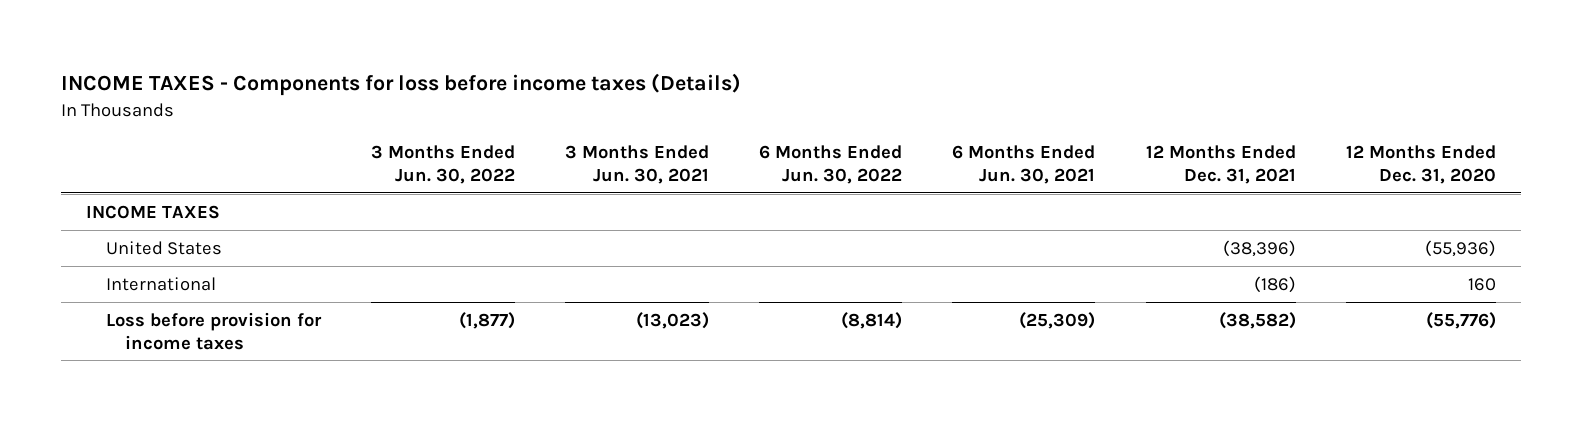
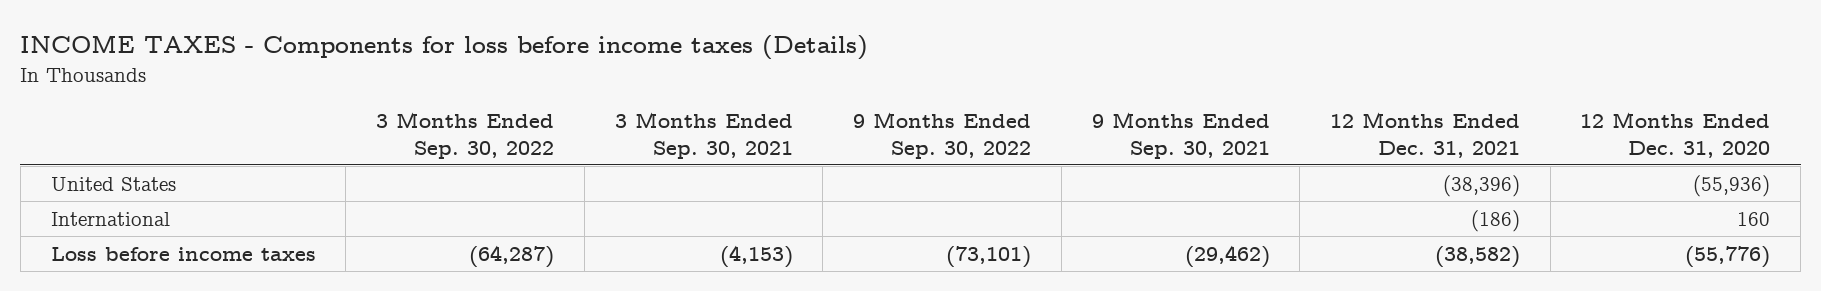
[370,144,515,184] 3 Months Ended Jun. 30, 2022 -> none
[565,144,710,184] 3 Months Ended Jun. 30, 2021 -> none
[759,144,903,184] 6 Months Ended Jun. 30, 2022 -> none
[952,144,1096,184] 6 Months Ended Jun. 30, 2021 -> none
none -> [376,111,555,159] 3 Months Ended Sep. 30, 2022
none -> [614,111,793,159] 3 Months Ended Sep. 30, 2021
none -> [853,111,1032,159] 9 Months Ended Sep. 30, 2022
none -> [1091,111,1270,159] 9 Months Ended Sep. 30, 2021
[86,204,221,219] INCOME TAXES -> none
[105,311,322,350] Loss before provision for income taxes -> [50,246,316,261] Loss before income taxes

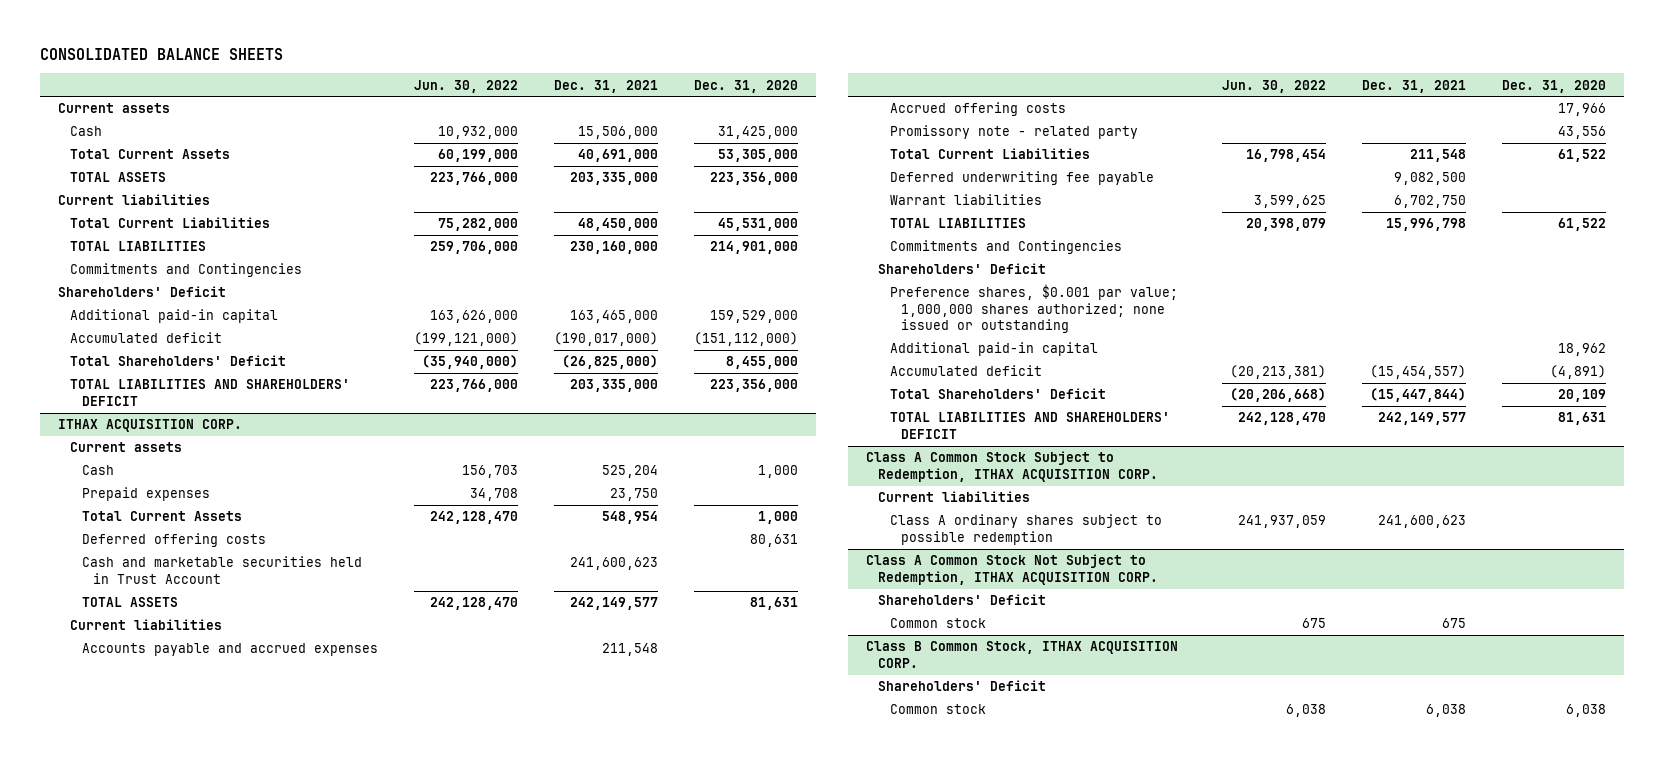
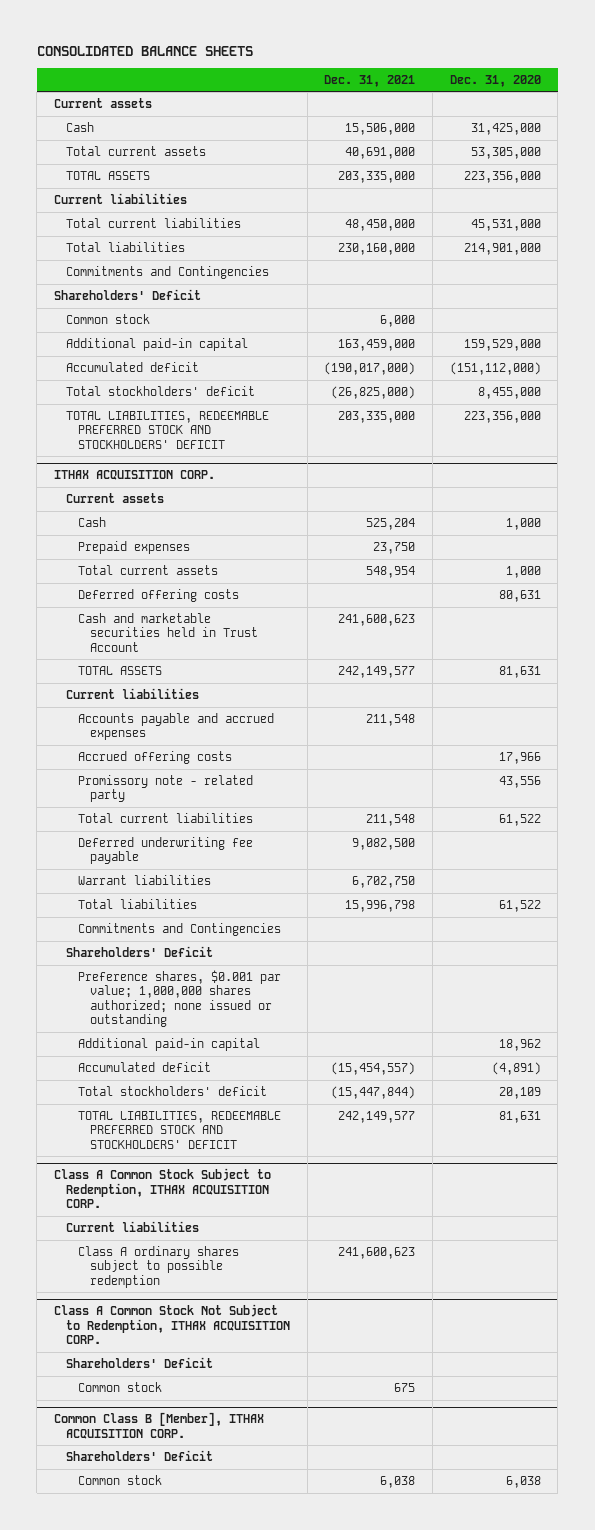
[413,79,518,93] Jun. 30, 2022 -> none
[69,149,230,160] Total Current Assets -> [66,146,207,157] Total current assets
[69,217,270,229] Total Current Liabilities -> [66,218,242,229] Total current liabilities
[69,241,206,252] TOTAL LIABILITIES -> [66,242,186,253] Total liabilities
none -> [66,314,151,325] Common stock
[569,310,658,324] 163,465,000 -> [338,339,416,352] 163,459,000
[69,355,286,367] Total Shareholders' Deficit -> [66,386,256,397] Total stockholders' deficit
[69,379,350,406] TOTAL LIABILITIES AND SHAREHOLDERS' DEFICIT -> [66,411,270,449] TOTAL LIABILITIES, REDEEMABLE PREFERRED STOCK AND STOCKHOLDERS' DEFICIT
[81,511,242,522] Total Current Assets -> [78,565,219,576] Total current assets
[889,148,1090,160] Total Current Liabilities -> [78,813,254,824] Total current liabilities
[889,218,1026,229] TOTAL LIABILITIES -> [78,899,198,910] Total liabilities
[889,388,1106,400] Total Shareholders' Deficit -> [78,1086,268,1097] Total stockholders' deficit
[889,412,1170,439] TOTAL LIABILITIES AND SHAREHOLDERS' DEFICIT -> [78,1111,282,1149] TOTAL LIABILITIES, REDEEMABLE PREFERRED STOCK AND STOCKHOLDERS' DEFICIT
[866,641,1179,668] Class B Common Stock, ITHAX ACQUISITION CORP. -> [54,1412,265,1439] Common Class B [Member], ITHAX ACQUISITION CORP.

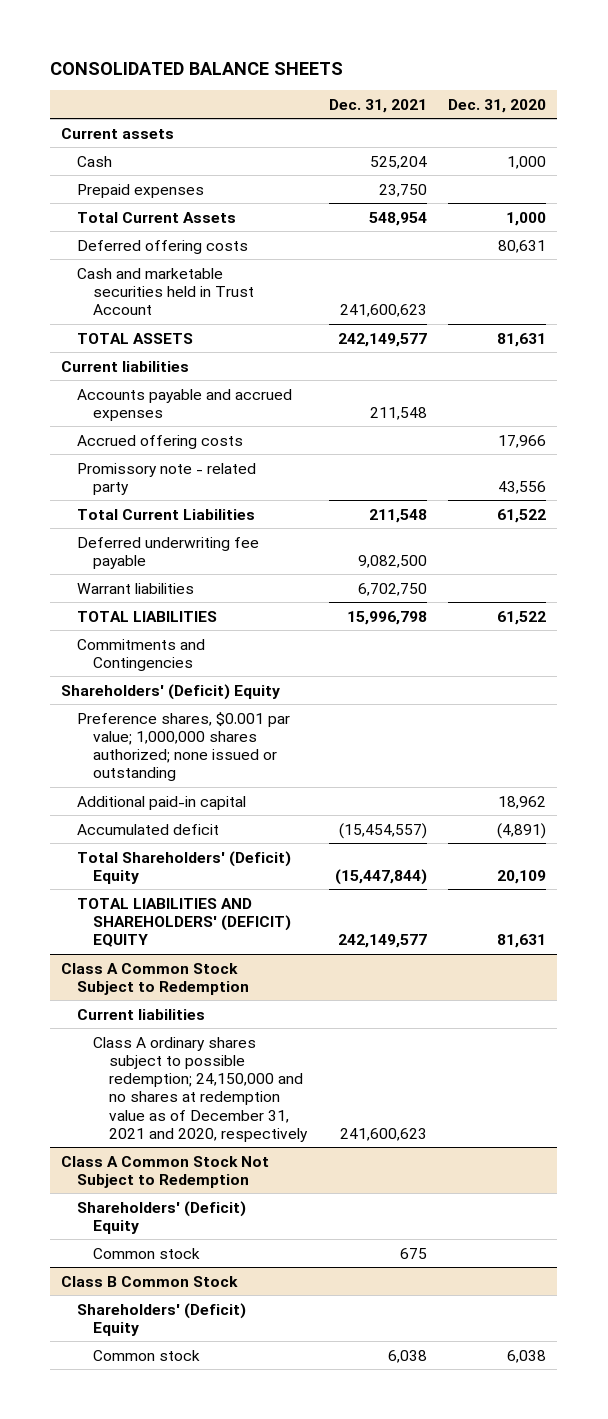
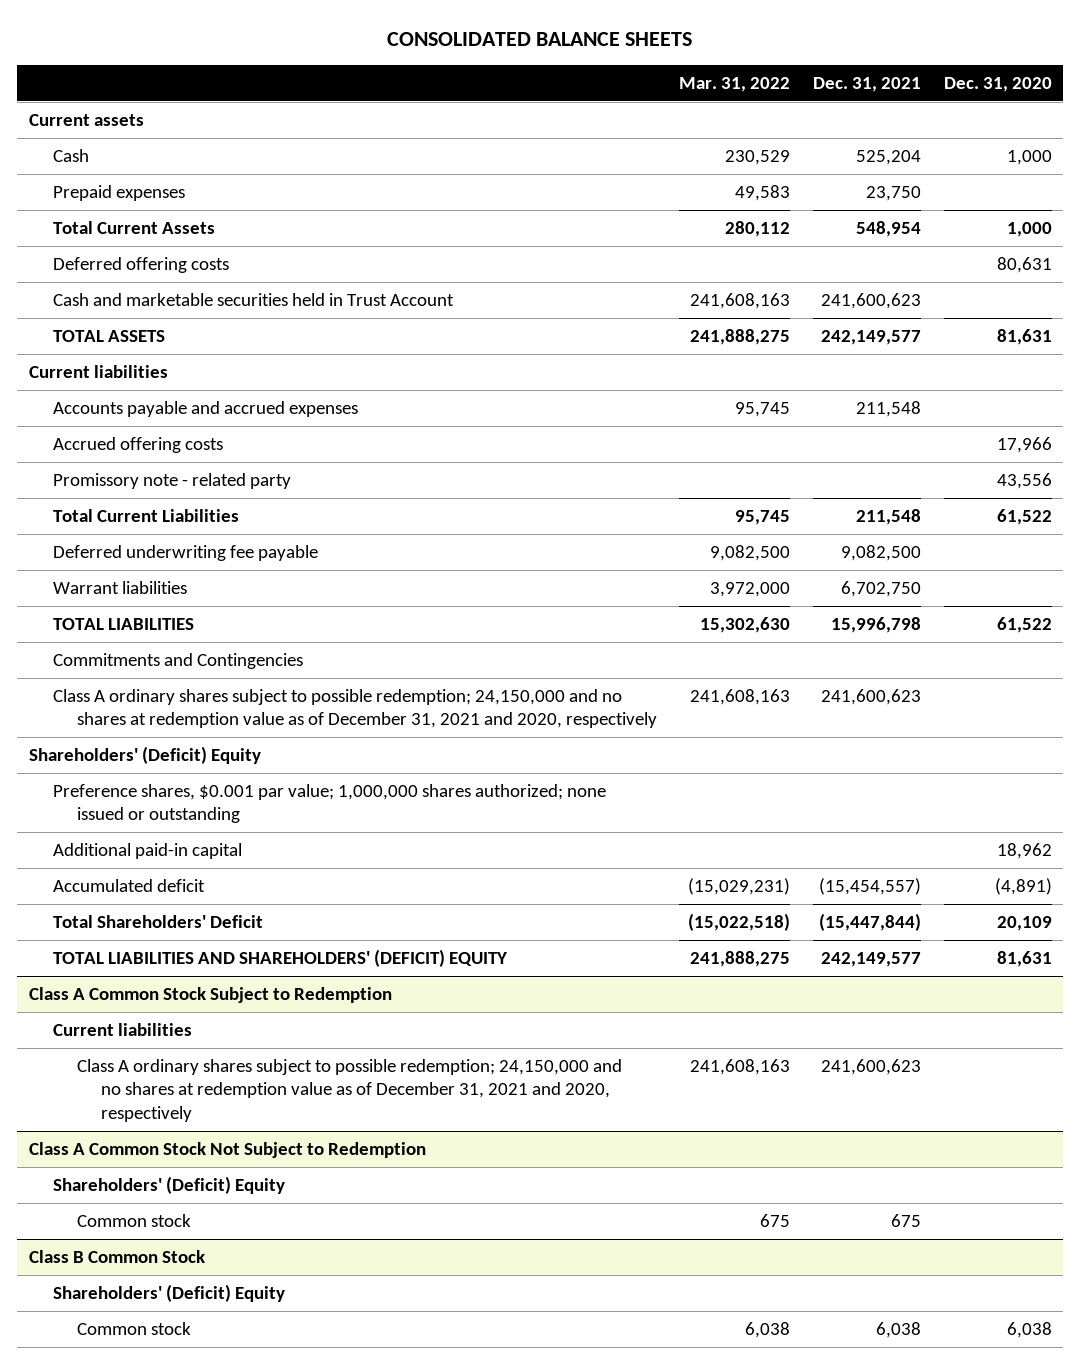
none -> [679,76,791,92] Mar. 31, 2022
none -> [52,689,657,729] Class A ordinary shares subject to possible redemption; 24,150,000 and no shares at redemption value as of December 31, 2021 and 2020, respectively
[76,850,291,884] Total Shareholders' (Deficit) Equity -> [52,915,263,929] Total Shareholders' Deficit

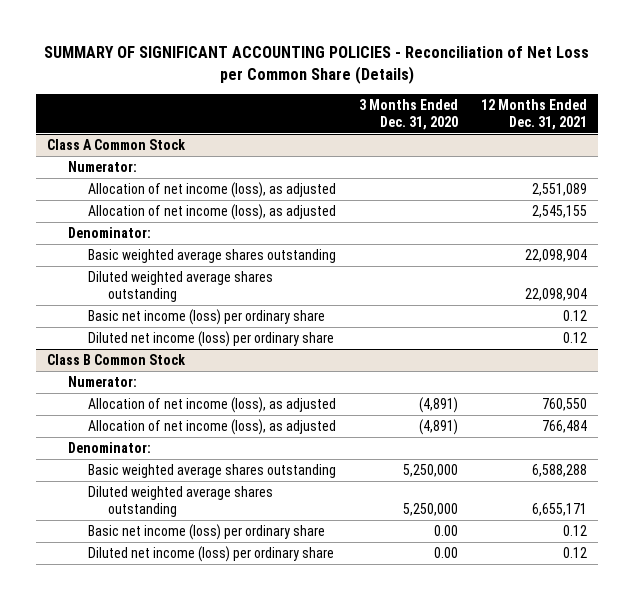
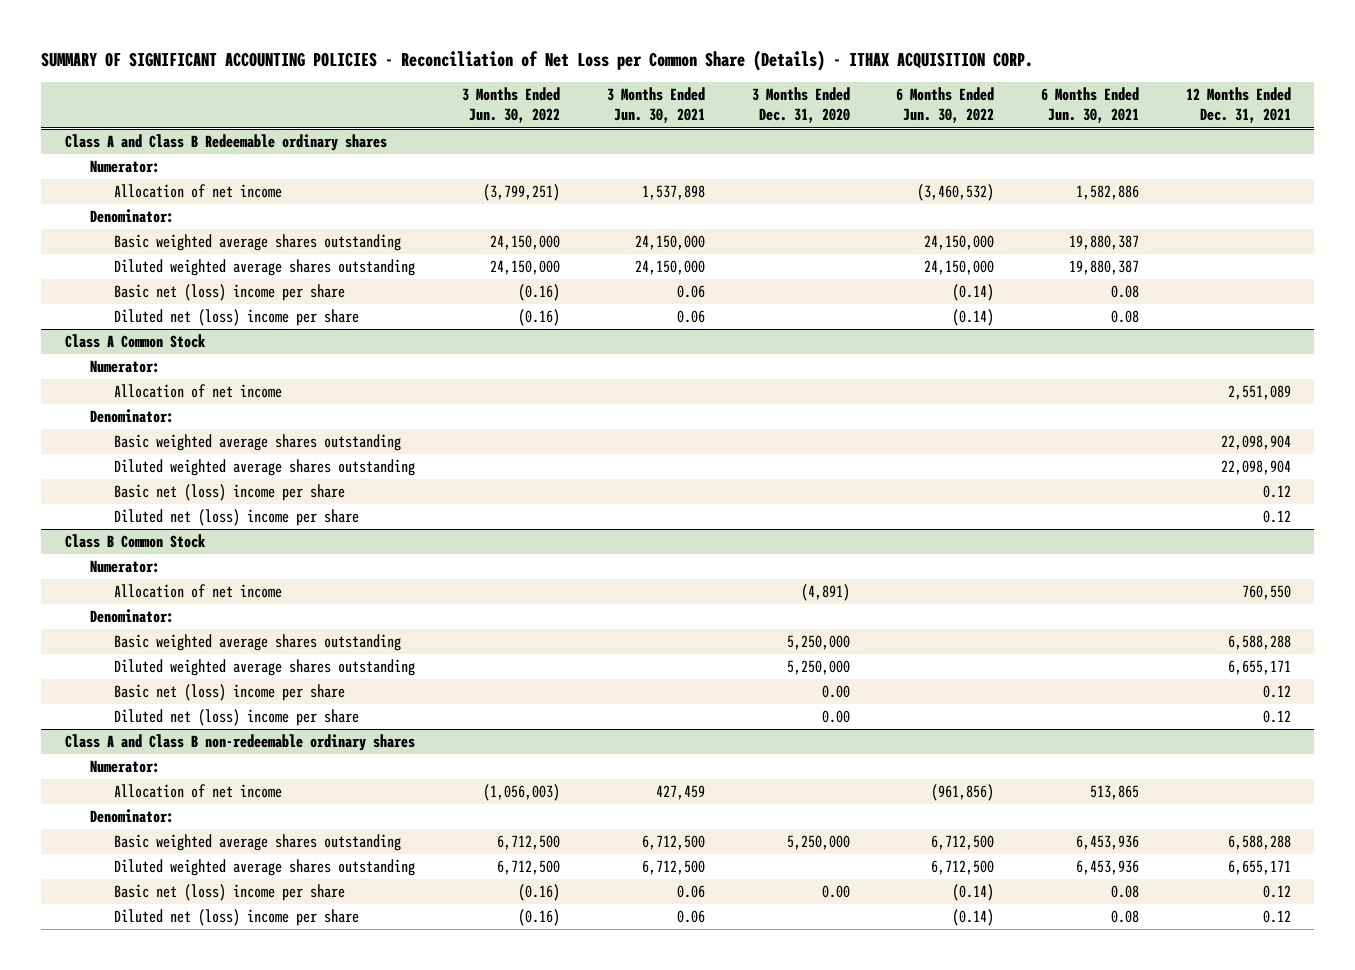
[44,45,590,84] SUMMARY OF SIGNIFICANT ACCOUNTING POLICIES - Reconciliation of Net Loss per Common Share (Details) -> [41,50,1034,72] SUMMARY OF SIGNIFICANT ACCOUNTING POLICIES - Reconciliation of Net Loss per Common Share (Details) - ITHAX ACQUISITION CORP.
none -> [462,87,561,124] 3 Months Ended Jun. 30, 2022
none -> [606,87,705,124] 3 Months Ended Jun. 30, 2021
none -> [896,87,995,124] 6 Months Ended Jun. 30, 2022
none -> [1041,87,1140,124] 6 Months Ended Jun. 30, 2021
none -> [64,134,387,152] Class A and Class B Redeemable ordinary shares
none -> [89,160,160,174] Numerator:
none -> [114,184,283,199] Allocation of net income
none -> [89,209,174,224] Denominator:
none -> [114,234,402,252] Basic weighted average shares outstanding
none -> [114,259,416,277] Diluted weighted average shares outstanding
none -> [114,284,346,302] Basic net (loss) income per share
none -> [114,309,360,327] Diluted net (loss) income per share
[88,204,337,221] Allocation of net income (loss), as adjusted -> none
[88,182,337,199] Allocation of net income (loss), as adjusted -> [114,384,283,399] Allocation of net income
[88,309,326,326] Basic net income (loss) per ordinary share -> [114,484,346,502] Basic net (loss) income per share
[88,331,335,348] Diluted net income (loss) per ordinary share -> [114,509,360,527] Diluted net (loss) income per share
[88,419,337,436] Allocation of net income (loss), as adjusted -> none
[88,397,337,414] Allocation of net income (loss), as adjusted -> [114,584,283,599] Allocation of net income
[88,524,326,541] Basic net income (loss) per ordinary share -> [114,684,346,702] Basic net (loss) income per share
[88,546,335,563] Diluted net income (loss) per ordinary share -> [114,709,360,727] Diluted net (loss) income per share
none -> [64,734,415,752] Class A and Class B non-redeemable ordinary shares
none -> [89,760,160,774] Numerator:
none -> [114,784,283,799] Allocation of net income
none -> [89,809,174,824] Denominator:
none -> [114,834,402,852] Basic weighted average shares outstanding
none -> [114,859,416,877] Diluted weighted average shares outstanding
none -> [114,884,346,902] Basic net (loss) income per share
none -> [114,909,360,927] Diluted net (loss) income per share

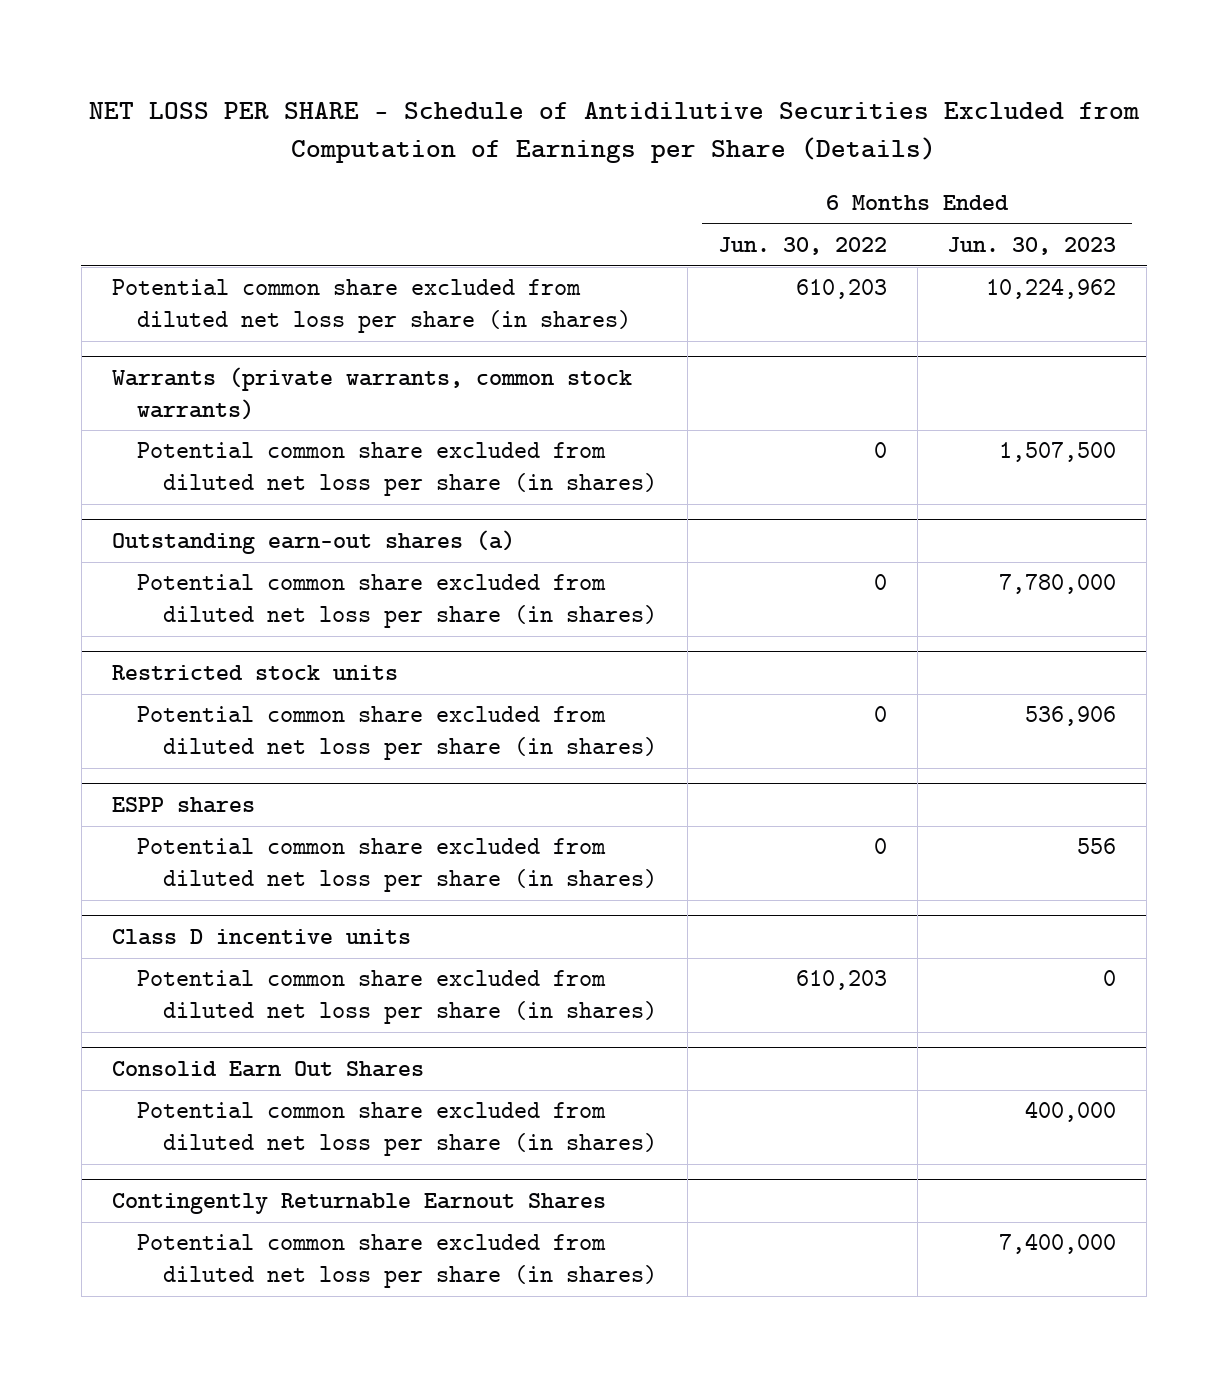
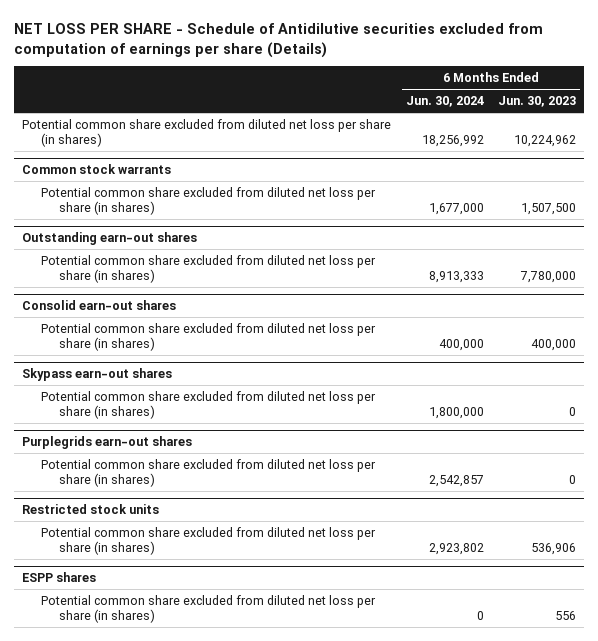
[89,102,1141,164] NET LOSS PER SHARE - Schedule of Antidilutive Securities Excluded from Computation of Earnings per Share (Details) -> [14,23,544,58] NET LOSS PER SHARE - Schedule of Antidilutive securities excluded from computation of earnings per share (Details)
[717,237,887,256] Jun. 30, 2022 -> none
none -> [405,96,484,108] Jun. 30, 2024
[111,367,632,420] Warrants (private warrants, common stock warrants) -> [21,164,171,175] Common stock warrants
[111,530,515,555] Outstanding earn-out shares (a) -> [21,232,197,246] Outstanding earn-out shares
none -> [21,300,176,311] Consolid earn-out shares
none -> [40,322,376,351] Potential common share excluded from diluted net loss per share (in shares)
none -> [21,368,172,382] Skypass earn-out shares
none -> [40,390,376,419] Potential common share excluded from diluted net loss per share (in shares)
none -> [21,436,192,450] Purplegrids earn-out shares
none -> [40,458,376,487] Potential common share excluded from diluted net loss per share (in shares)
[111,929,411,946] Class D incentive units -> none
[137,970,657,1024] Potential common share excluded from diluted net loss per share (in shares) -> none
[111,1061,424,1078] Consolid Earn Out Shares -> none
[137,1102,657,1156] Potential common share excluded from diluted net loss per share (in shares) -> none
[111,1193,606,1215] Contingently Returnable Earnout Shares -> none
[137,1234,657,1288] Potential common share excluded from diluted net loss per share (in shares) -> none

